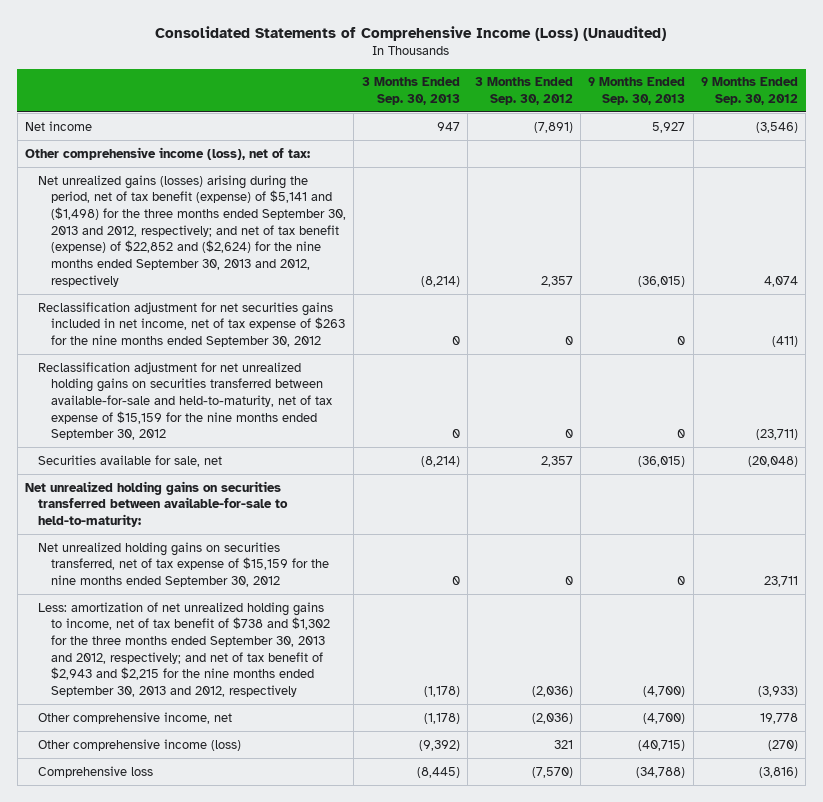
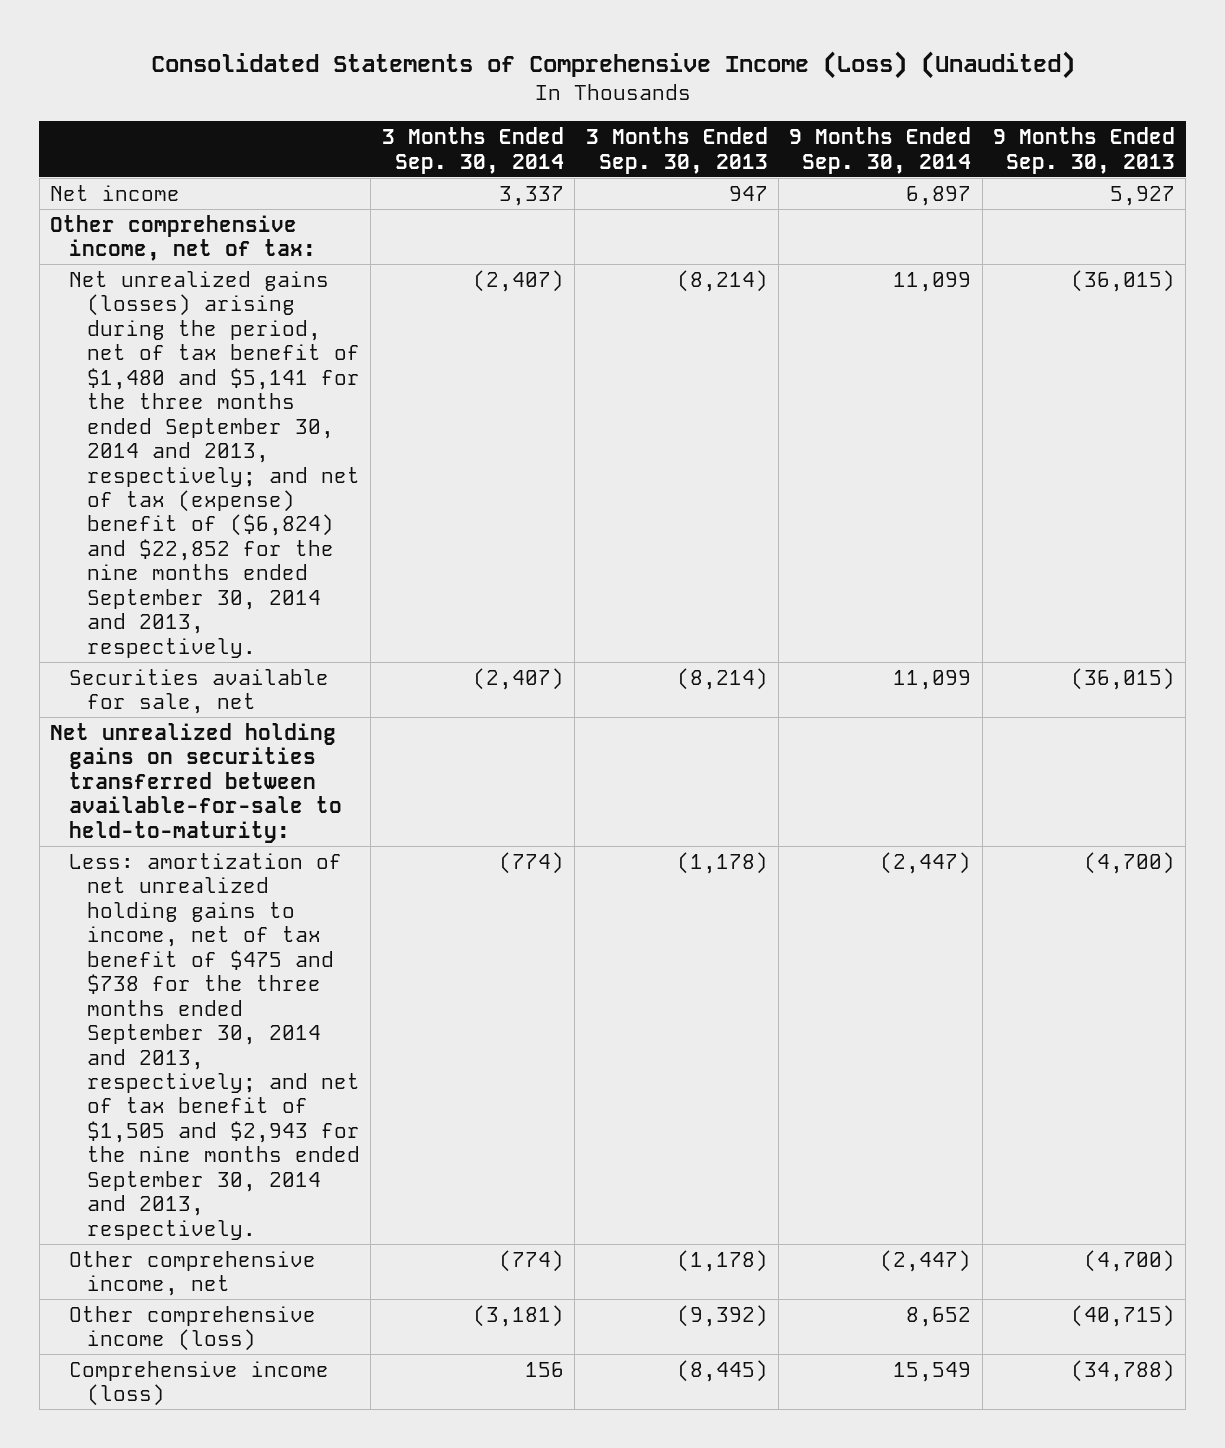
[475,77,574,106] 3 Months Ended Sep. 30, 2012 -> none
[700,77,798,106] 9 Months Ended Sep. 30, 2012 -> none
none -> [381,127,564,174] 3 Months Ended Sep. 30, 2014
none -> [789,127,972,174] 9 Months Ended Sep. 30, 2014
[38,301,346,348] Reclassification adjustment for net securities gains included in net income, net of tax expense of $263 for the nine months ended September 30, 2012 -> none
[38,361,333,441] Reclassification adjustment for net unrealized holding gains on securities transferred between available-for-sale and held-to-maturity, net of tax expense of $15,159 for the nine months ended September 30, 2012 -> none
[24,146,310,160] Other comprehensive income (loss), net of tax: -> [50,214,316,262] Other comprehensive income, net of tax:
[38,174,347,287] Net unrealized gains (losses) arising during the period, net of tax benefit (expense) of $5,141 and ($1,498) for the three months ended September 30, 2013 and 2012, respectively; and net of tax benefit (expense) of $22,852 and ($2,624) for the nine months ended September 30, 2013 and 2012, respectively -> [68,270,361,658] Net unrealized gains (losses) arising during the period, net of tax benefit of $1,480 and $5,141 for the three months ended September 30, 2014 and 2013, respectively; and net of tax (expense) benefit of ($6,824) and $22,852 for the nine months ended September 30, 2014 and 2013, respectively.
[38,541,330,588] Net unrealized holding gains on securities transferred, net of tax expense of $15,159 for the nine months ended September 30, 2012 -> none
[38,601,331,698] Less: amortization of net unrealized holding gains to income, net of tax benefit of $738 and $1,302 for the three months ended September 30, 2013 and 2012, respectively; and net of tax benefit of $2,943 and $2,215 for the nine months ended September 30, 2013 and 2012, respectively -> [68,852,361,1240] Less: amortization of net unrealized holding gains to income, net of tax benefit of $475 and $738 for the three months ended September 30, 2014 and 2013, respectively; and net of tax benefit of $1,505 and $2,943 for the nine months ended September 30, 2014 and 2013, respectively.
[38,765,154,778] Comprehensive loss -> [68,1360,329,1407] Comprehensive income (loss)

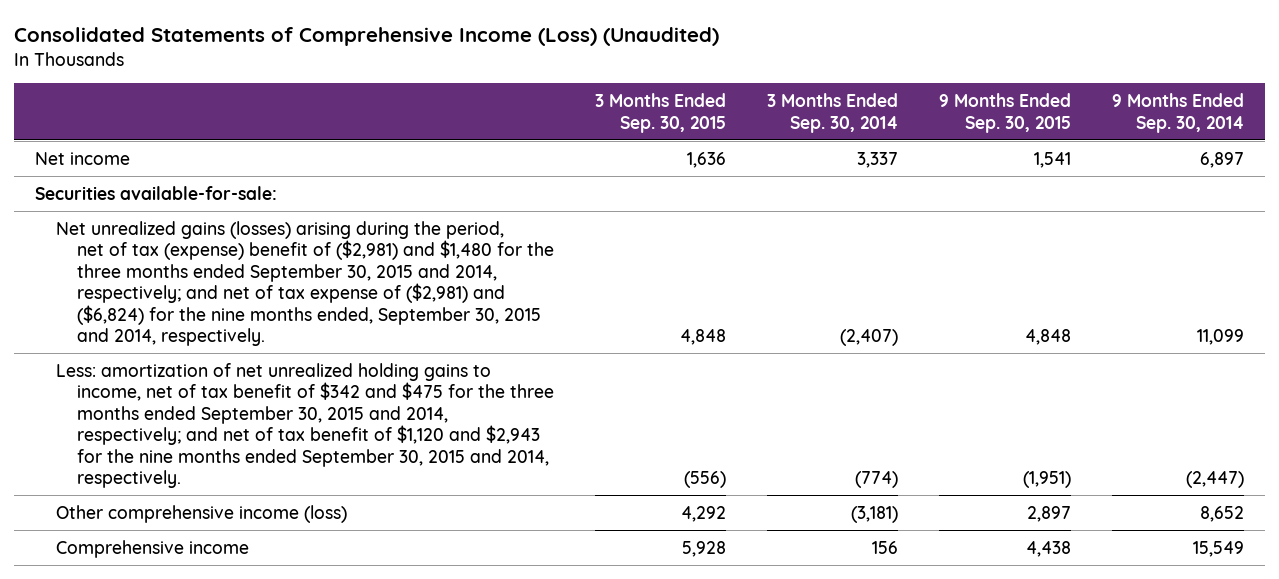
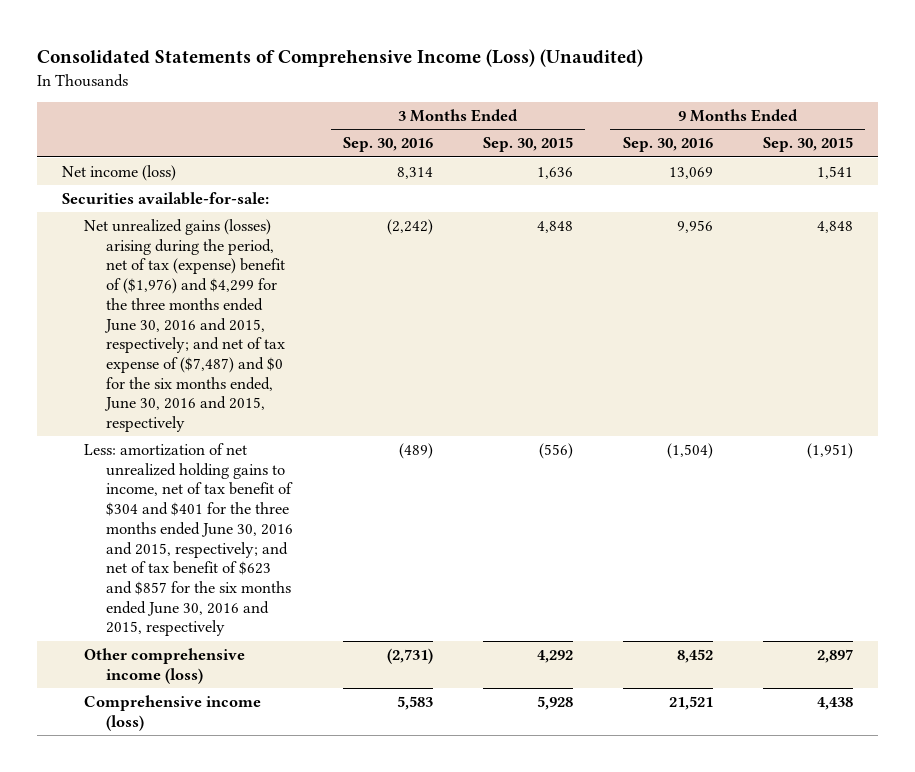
[767,93,899,133] 3 Months Ended Sep. 30, 2014 -> none
[1112,93,1245,133] 9 Months Ended Sep. 30, 2014 -> none
none -> [342,137,433,153] Sep. 30, 2016
none -> [622,137,713,153] Sep. 30, 2016
[34,151,130,165] Net income -> [62,164,177,181] Net income (loss)
[55,220,554,347] Net unrealized gains (losses) arising during the period, net of tax (expense) benefit of ($2,981) and $1,480 for the three months ended September 30, 2015 and 2014, respectively; and net of tax expense of ($2,981) and ($6,824) for the nine months ended, September 30, 2015 and 2014, respectively. -> [84,218,286,433] Net unrealized gains (losses) arising during the period, net of tax (expense) benefit of ($1,976) and $4,299 for the three months ended June 30, 2016 and 2015, respectively; and net of tax expense of ($7,487) and $0 for the six months ended, June 30, 2016 and 2015, respectively
[55,362,554,489] Less: amortization of net unrealized holding gains to income, net of tax benefit of $342 and $475 for the three months ended September 30, 2015 and 2014, respectively; and net of tax benefit of $1,120 and $2,943 for the nine months ended September 30, 2015 and 2014, respectively. -> [84,442,294,637] Less: amortization of net unrealized holding gains to income, net of tax benefit of $304 and $401 for the three months ended June 30, 2016 and 2015, respectively; and net of tax benefit of $623 and $857 for the six months ended June 30, 2016 and 2015, respectively
[55,539,249,558] Comprehensive income -> [84,694,262,731] Comprehensive income (loss)

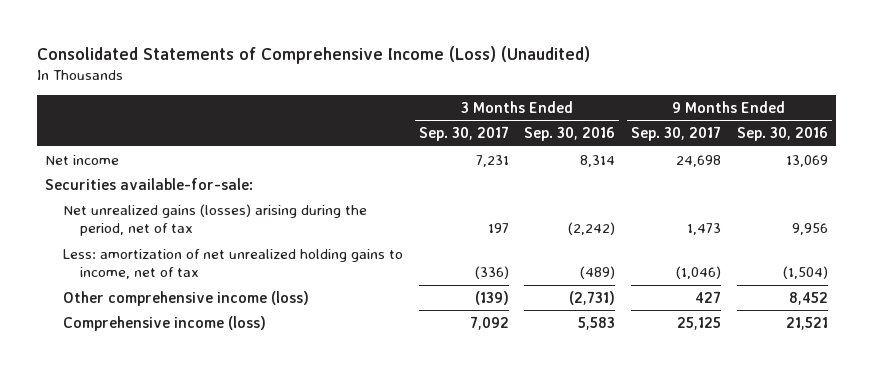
[482,137,573,153] Sep. 30, 2015 -> none
[762,137,853,153] Sep. 30, 2015 -> none
none -> [418,126,509,142] Sep. 30, 2017
none -> [630,126,721,142] Sep. 30, 2017
[62,164,177,181] Net income (loss) -> [45,154,120,165] Net income
[84,218,286,433] Net unrealized gains (losses) arising during the period, net of tax (expense) benefit of ($1,976) and $4,299 for the three months ended June 30, 2016 and 2015, respectively; and net of tax expense of ($7,487) and $0 for the six months ended, June 30, 2016 and 2015, respectively -> [62,203,367,236] Net unrealized gains (losses) arising during the period, net of tax
[84,442,294,637] Less: amortization of net unrealized holding gains to income, net of tax benefit of $304 and $401 for the three months ended June 30, 2016 and 2015, respectively; and net of tax benefit of $623 and $857 for the six months ended June 30, 2016 and 2015, respectively -> [62,248,403,279] Less: amortization of net unrealized holding gains to income, net of tax

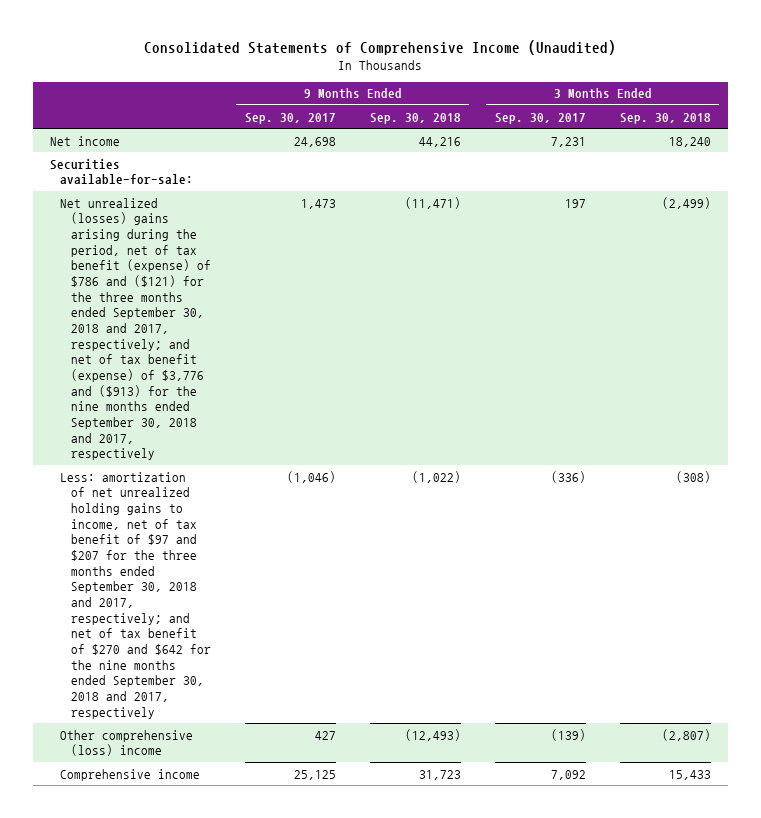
[37,46,591,65] Consolidated Statements of Comprehensive Income (Loss) (Unaudited) -> [144,40,617,56] Consolidated Statements of Comprehensive Income (Unaudited)
[524,127,616,142] Sep. 30, 2016 -> none
[736,127,828,142] Sep. 30, 2016 -> none
none -> [369,112,461,124] Sep. 30, 2018
none -> [619,112,711,124] Sep. 30, 2018
[62,203,367,236] Net unrealized gains (losses) arising during the period, net of tax -> [60,197,211,461] Net unrealized (losses) gains arising during the period, net of tax benefit (expense) of $786 and ($121) for the three months ended September 30, 2018 and 2017, respectively; and net of tax benefit (expense) of $3,776 and ($913) for the nine months ended September 30, 2018 and 2017, respectively
[62,248,403,279] Less: amortization of net unrealized holding gains to income, net of tax -> [60,471,211,719] Less: amortization of net unrealized holding gains to income, net of tax benefit of $97 and $207 for the three months ended September 30, 2018 and 2017, respectively; and net of tax benefit of $270 and $642 for the nine months ended September 30, 2018 and 2017, respectively
[62,290,309,306] Other comprehensive income (loss) -> [60,729,194,757] Other comprehensive (loss) income
[62,315,266,331] Comprehensive income (loss) -> [60,768,201,781] Comprehensive income

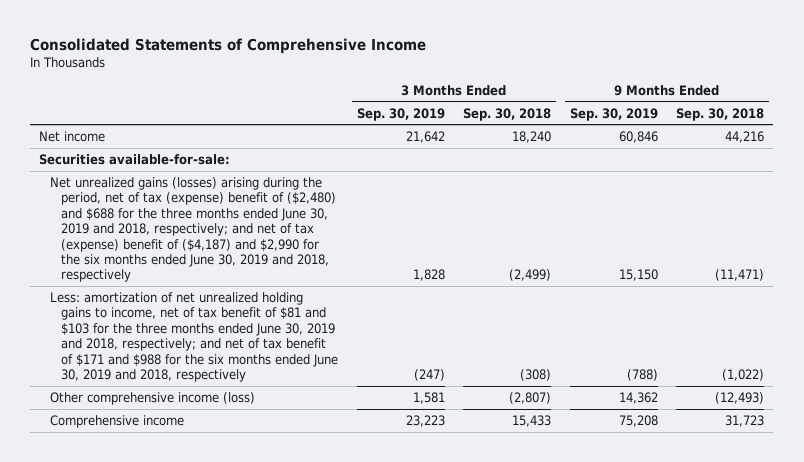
[144,40,617,56] Consolidated Statements of Comprehensive Income (Unaudited) -> [30,37,427,54] Consolidated Statements of Comprehensive Income
[244,112,336,124] Sep. 30, 2017 -> none
[494,112,586,124] Sep. 30, 2017 -> none
none -> [356,107,445,121] Sep. 30, 2019
none -> [569,107,658,121] Sep. 30, 2019
[60,197,211,461] Net unrealized (losses) gains arising during the period, net of tax benefit (expense) of $786 and ($121) for the three months ended September 30, 2018 and 2017, respectively; and net of tax benefit (expense) of $3,776 and ($913) for the nine months ended September 30, 2018 and 2017, respectively -> [50,176,337,283] Net unrealized gains (losses) arising during the period, net of tax (expense) benefit of ($2,480) and $688 for the three months ended June 30, 2019 and 2018, respectively; and net of tax (expense) benefit of ($4,187) and $2,990 for the six months ended June 30, 2019 and 2018, respectively
[60,471,211,719] Less: amortization of net unrealized holding gains to income, net of tax benefit of $97 and $207 for the three months ended September 30, 2018 and 2017, respectively; and net of tax benefit of $270 and $642 for the nine months ended September 30, 2018 and 2017, respectively -> [50,291,339,382] Less: amortization of net unrealized holding gains to income, net of tax benefit of $81 and $103 for the three months ended June 30, 2019 and 2018, respectively; and net of tax benefit of $171 and $988 for the six months ended June 30, 2019 and 2018, respectively
[60,729,194,757] Other comprehensive (loss) income -> [50,391,256,405] Other comprehensive income (loss)

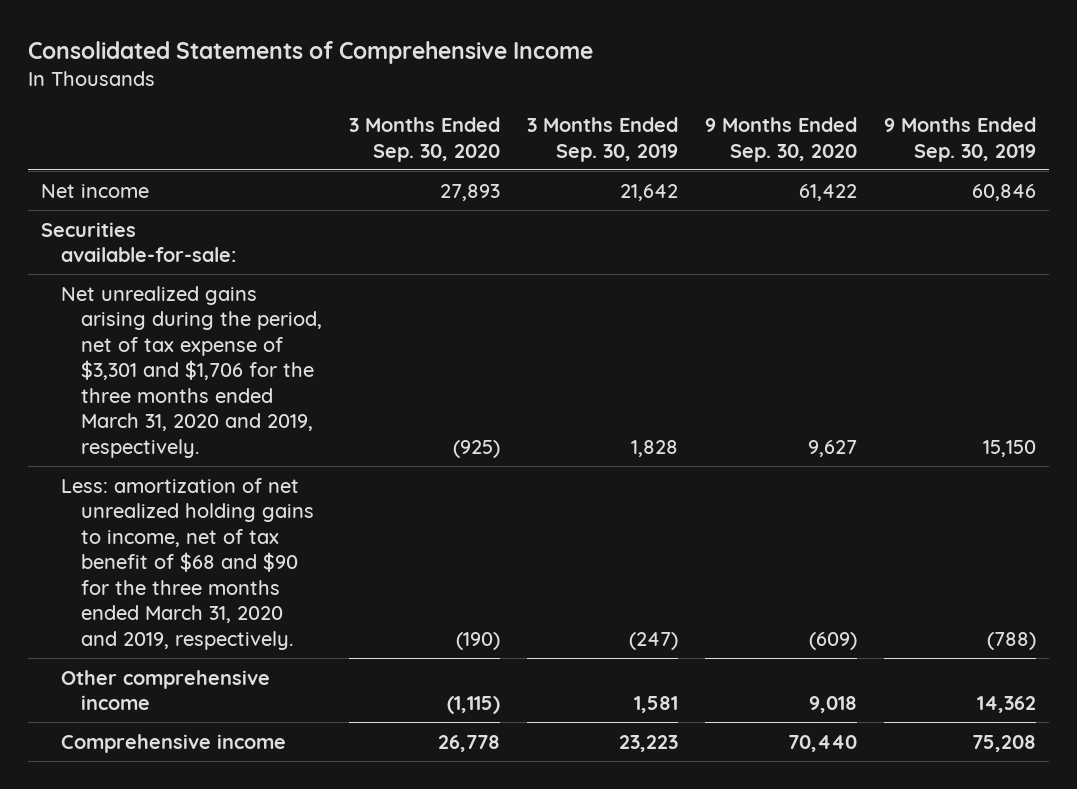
[463,107,552,121] Sep. 30, 2018 -> none
[676,107,765,121] Sep. 30, 2018 -> none
none -> [348,117,500,162] 3 Months Ended Sep. 30, 2020
none -> [704,117,857,162] 9 Months Ended Sep. 30, 2020
[50,176,337,283] Net unrealized gains (losses) arising during the period, net of tax (expense) benefit of ($2,480) and $688 for the three months ended June 30, 2019 and 2018, respectively; and net of tax (expense) benefit of ($4,187) and $2,990 for the six months ended June 30, 2019 and 2018, respectively -> [61,285,322,458] Net unrealized gains arising during the period, net of tax expense of $3,301 and $1,706 for the three months ended March 31, 2020 and 2019, respectively.
[50,291,339,382] Less: amortization of net unrealized holding gains to income, net of tax benefit of $81 and $103 for the three months ended June 30, 2019 and 2018, respectively; and net of tax benefit of $171 and $988 for the six months ended June 30, 2019 and 2018, respectively -> [61,477,314,650] Less: amortization of net unrealized holding gains to income, net of tax benefit of $68 and $90 for the three months ended March 31, 2020 and 2019, respectively.
[50,391,256,405] Other comprehensive income (loss) -> [61,669,271,711] Other comprehensive income

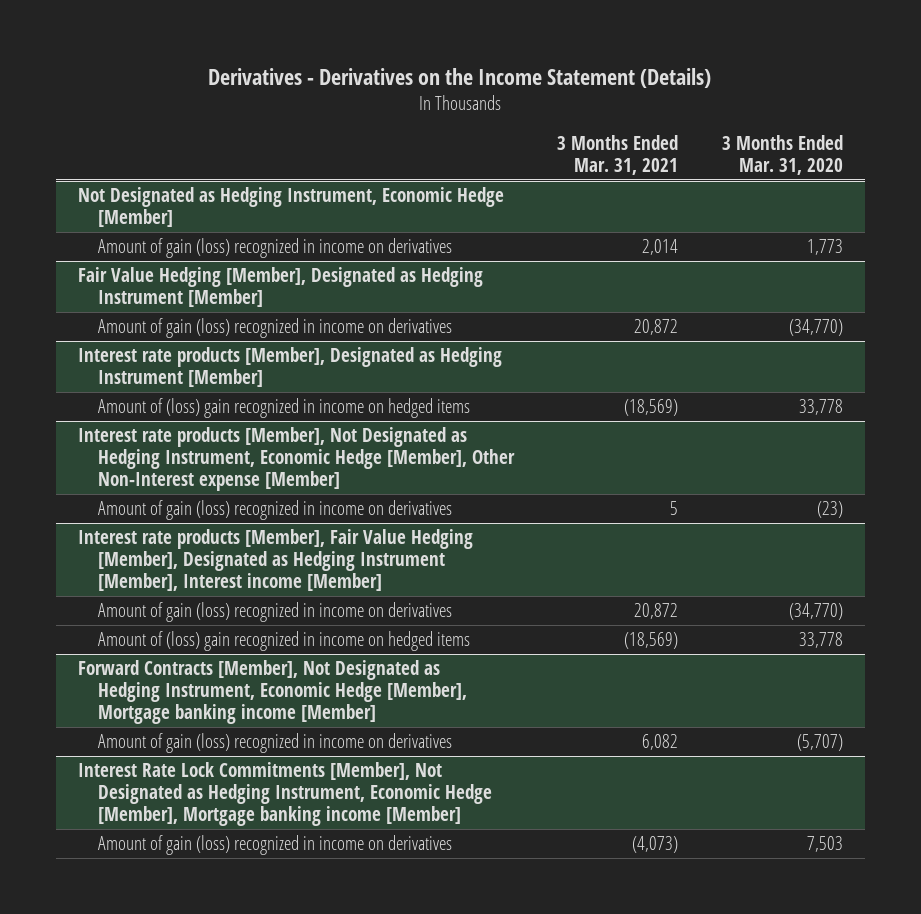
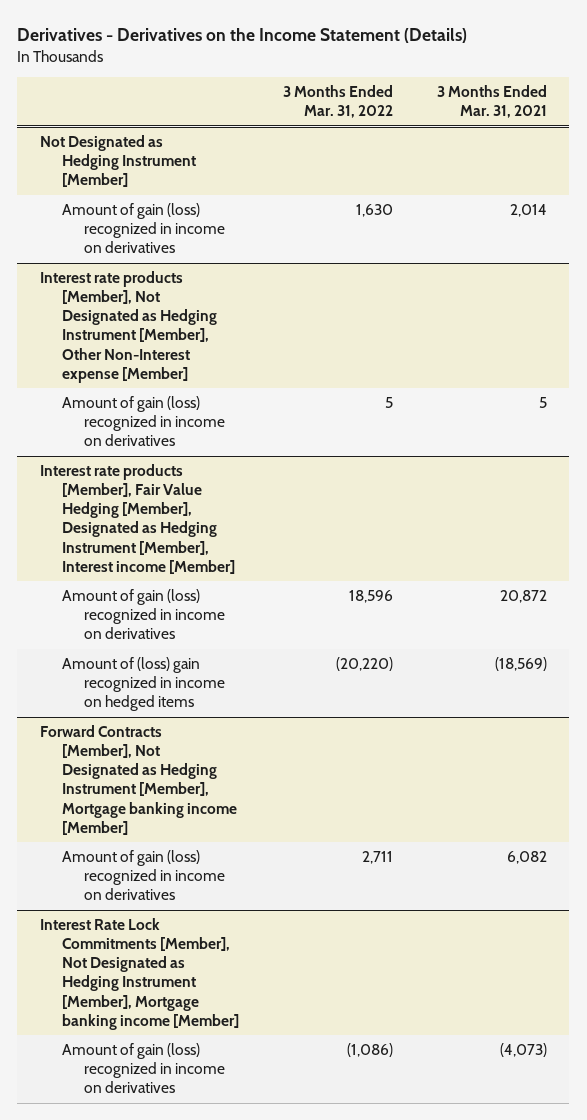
[722,135,844,176] 3 Months Ended Mar. 31, 2020 -> none
none -> [282,85,393,119] 3 Months Ended Mar. 31, 2022
[77,186,504,228] Not Designated as Hedging Instrument, Economic Hedge [Member] -> [39,134,196,188] Not Designated as Hedging Instrument [Member]
[77,266,483,308] Fair Value Hedging [Member], Designated as Hedging Instrument [Member] -> none
[97,317,452,338] Amount of gain (loss) recognized in income on derivatives -> none
[77,346,502,388] Interest rate products [Member], Designated as Hedging Instrument [Member] -> none
[97,397,470,418] Amount of (loss) gain recognized in income on hedged items -> none
[77,426,515,492] Interest rate products [Member], Not Designated as Hedging Instrument, Economic Hedge [Member], Other Non-Interest expense [Member] -> [39,270,217,383] Interest rate products [Member], Not Designated as Hedging Instrument [Member], Other Non-Interest expense [Member]
[77,659,467,725] Forward Contracts [Member], Not Designated as Hedging Instrument, Economic Hedge [Member], Mortgage banking income [Member] -> [39,724,237,835] Forward Contracts [Member], Not Designated as Hedging Instrument [Member], Mortgage banking income [Member]
[77,761,492,827] Interest Rate Lock Commitments [Member], Not Designated as Hedging Instrument, Economic Hedge [Member], Mortgage banking income [Member] -> [39,917,239,1030] Interest Rate Lock Commitments [Member], Not Designated as Hedging Instrument [Member], Mortgage banking income [Member]

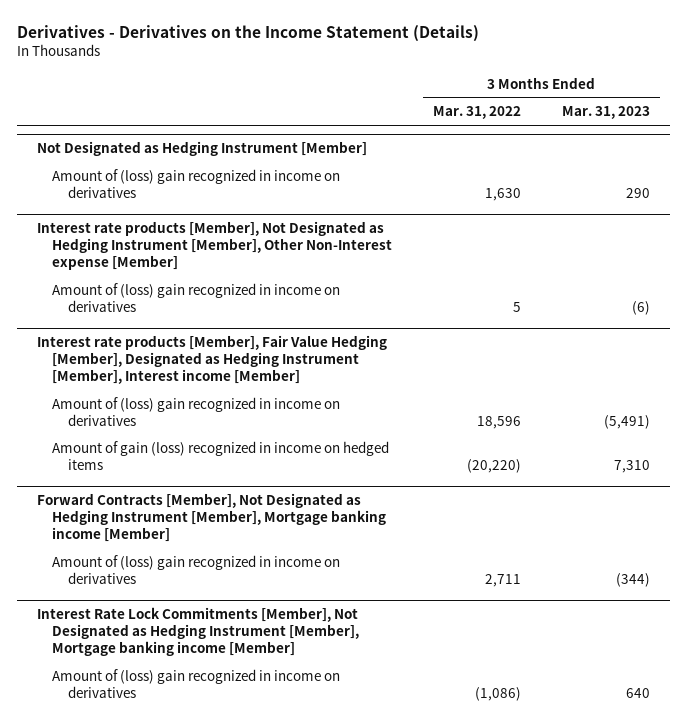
[437,85,548,119] 3 Months Ended Mar. 31, 2021 -> none
none -> [561,106,650,120] Mar. 31, 2023
[61,202,225,254] Amount of gain (loss) recognized in income on derivatives -> [52,168,341,198] Amount of (loss) gain recognized in income on derivatives
[61,395,225,447] Amount of gain (loss) recognized in income on derivatives -> [52,282,341,312] Amount of (loss) gain recognized in income on derivatives
[61,588,225,640] Amount of gain (loss) recognized in income on derivatives -> [52,396,341,426] Amount of (loss) gain recognized in income on derivatives
[61,656,225,712] Amount of (loss) gain recognized in income on hedged items -> [52,440,390,470] Amount of gain (loss) recognized in income on hedged items
[61,849,225,901] Amount of gain (loss) recognized in income on derivatives -> [52,554,341,584] Amount of (loss) gain recognized in income on derivatives
[61,1042,225,1094] Amount of gain (loss) recognized in income on derivatives -> [52,668,341,698] Amount of (loss) gain recognized in income on derivatives

